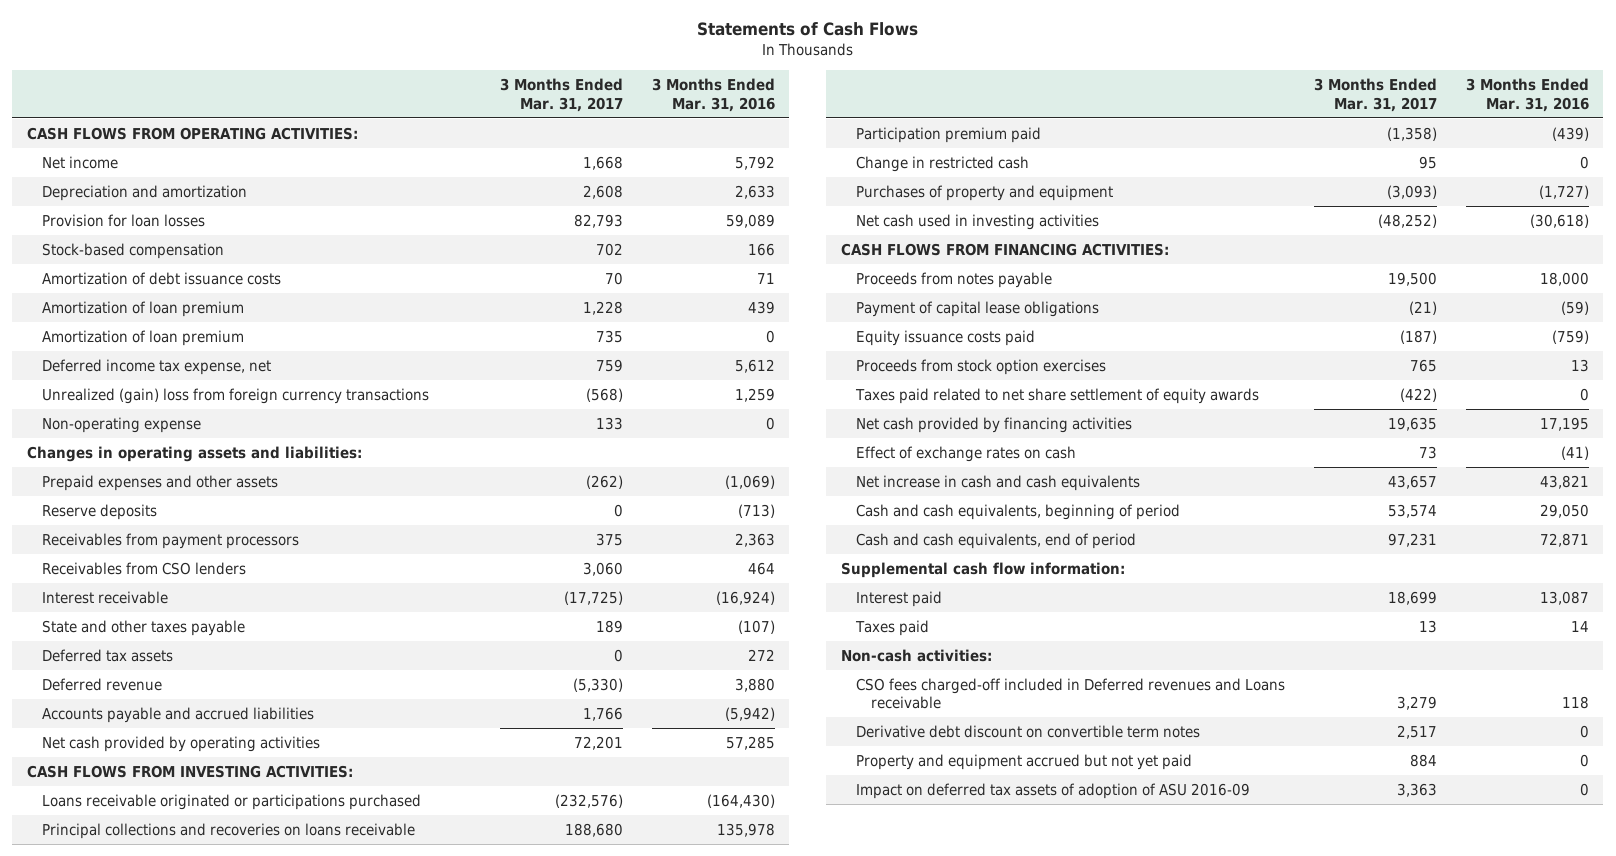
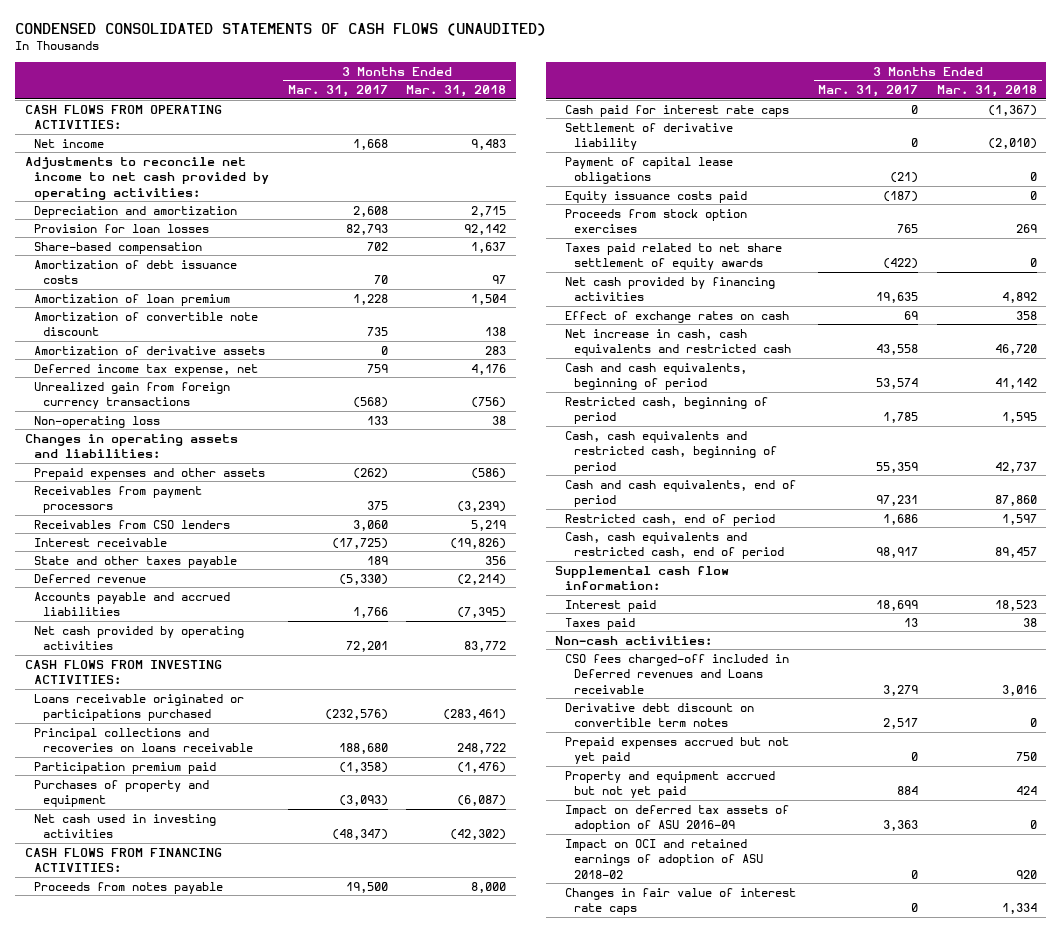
[696,22,918,37] Statements of Cash Flows -> [15,22,547,36] CONDENSED CONSOLIDATED STATEMENTS OF CASH FLOWS (UNAUDITED)
[651,77,775,112] 3 Months Ended Mar. 31, 2016 -> none
none -> [406,85,507,98] Mar. 31, 2018
none -> [24,156,270,200] Adjustments to reconcile net income to net cash provided by operating activities:
[41,242,224,259] Stock-based compensation -> [34,241,203,254] Share-based compensation
[41,329,244,346] Amortization of loan premium -> [34,311,259,337] Amortization of convertible note discount
none -> [34,345,266,355] Amortization of derivative assets
[41,387,429,404] Unrealized (gain) loss from foreign currency transactions -> [34,381,231,410] Unrealized gain from foreign currency transactions
[41,416,201,433] Non-operating expense -> [34,415,161,428] Non-operating loss
[41,503,157,520] Reserve deposits -> none
[41,648,173,662] Deferred tax assets -> none
[855,155,1029,172] Change in restricted cash -> none
[1377,213,1437,228] (48,252) -> [331,829,388,841] (48,347)
none -> [564,104,789,117] Cash paid for interest rate caps
none -> [564,122,733,151] Settlement of derivative liability
[1418,445,1437,459] 73 -> [904,310,919,320] 69
[855,474,1140,491] Net increase in cash and cash equivalents -> [564,328,792,357] Net increase in cash, cash equivalents and restricted cash
[1387,474,1437,489] 43,657 -> [876,344,919,356] 43,558
none -> [564,396,768,425] Restricted cash, beginning of period
none -> [564,430,778,474] Cash, cash equivalents and restricted cash, beginning of period
none -> [564,513,775,526] Restricted cash, end of period
none -> [564,531,785,560] Cash, cash equivalents and restricted cash, end of period
none -> [564,736,789,765] Prepaid expenses accrued but not yet paid
none -> [564,838,764,879] Impact on OCI and retained earnings of adoption of ASU 2018-02
none -> [564,887,796,916] Changes in fair value of interest rate caps

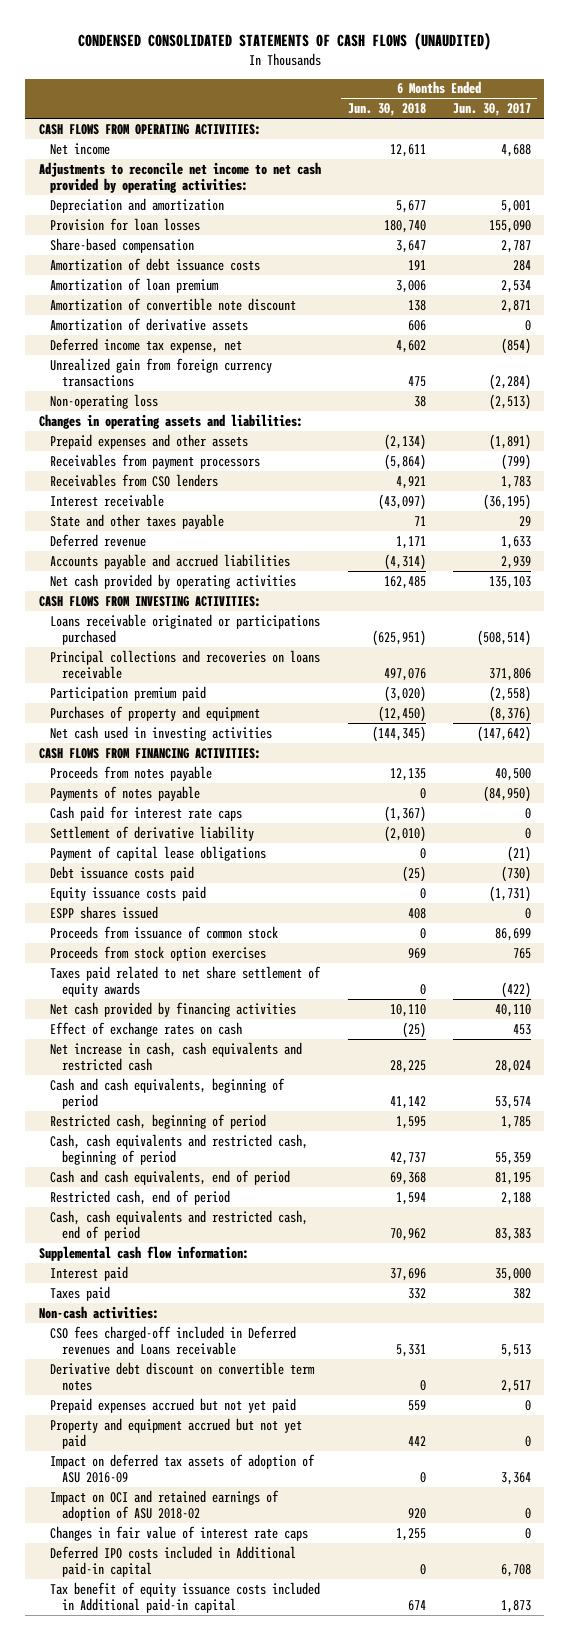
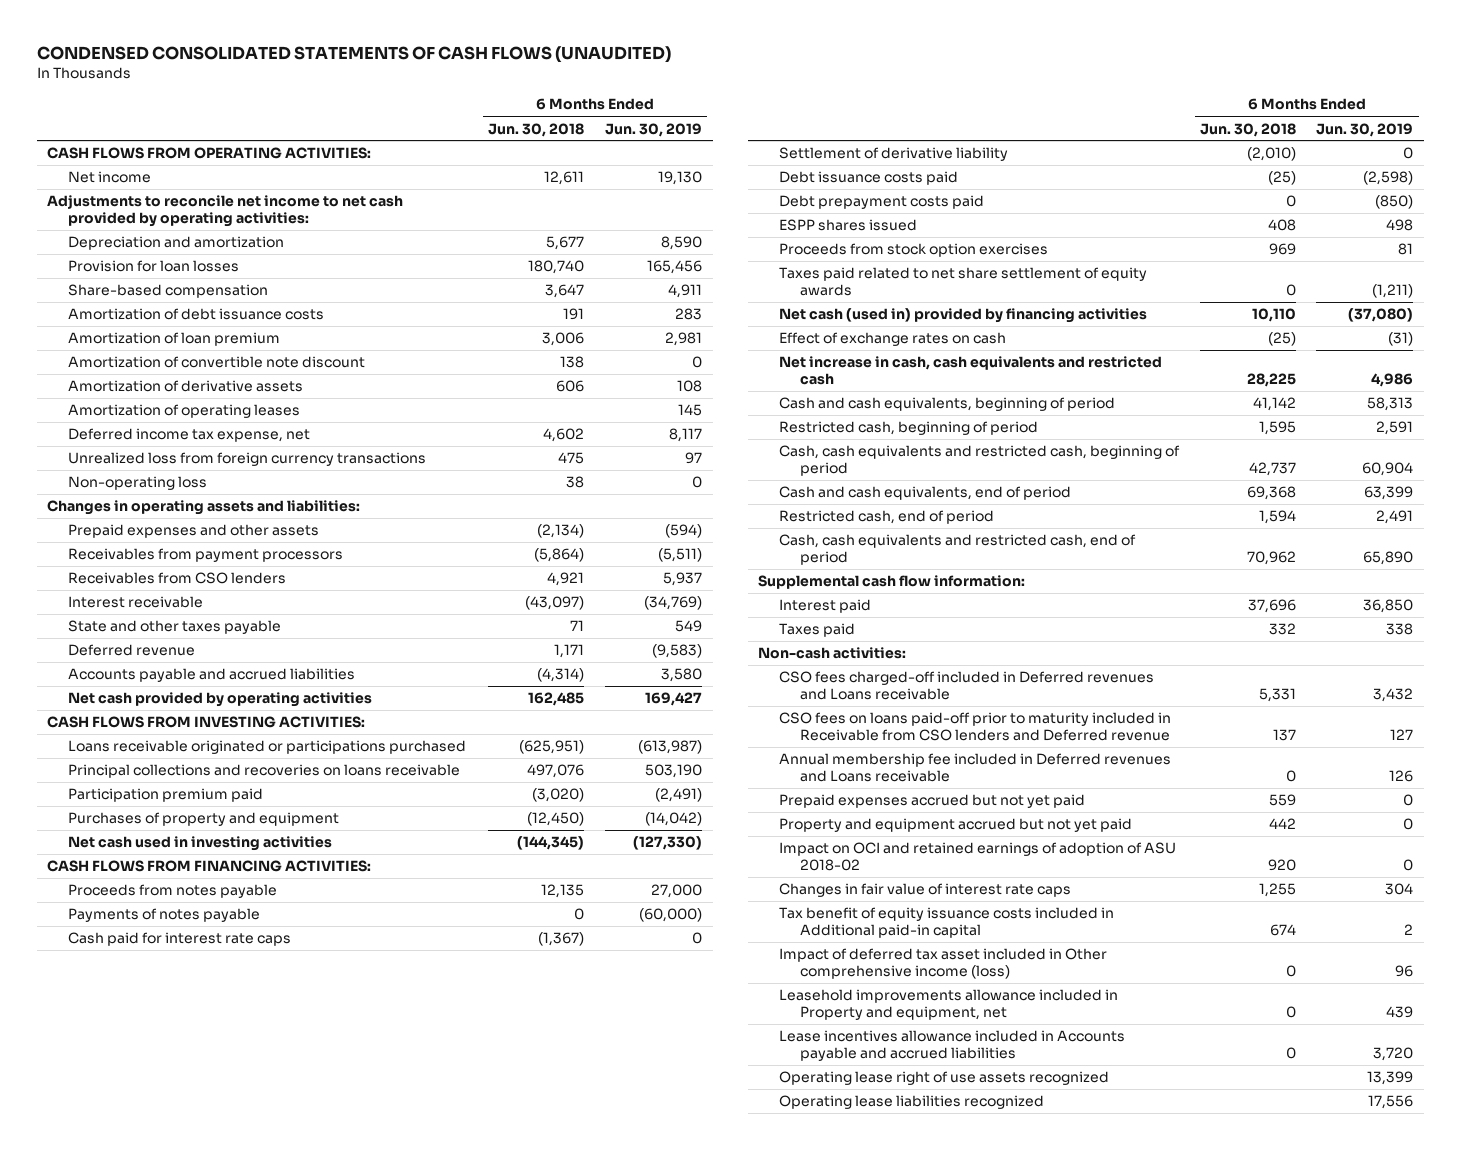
[452,103,531,117] Jun. 30, 2017 -> none
none -> [605,122,703,137] Jun. 30, 2019
none -> [67,404,300,419] Amortization of operating leases
[50,357,273,387] Unrealized gain from foreign currency transactions -> [67,452,426,467] Unrealized loss from foreign currency transactions
[50,845,267,861] Payment of capital lease obligations -> none
[50,885,207,901] Equity issuance costs paid -> none
none -> [778,195,984,210] Debt prepayment costs paid
[50,925,279,939] Proceeds from issuance of common stock -> none
[50,1001,297,1017] Net cash provided by financing activities -> [778,308,1147,324] Net cash (used in) provided by financing activities
[50,1361,316,1391] Derivative debt discount on convertible term notes -> none
none -> [778,712,1171,742] CSO fees on loans paid-off prior to maturity included in Receivable from CSO lenders and Deferred revenue
none -> [778,753,1171,783] Annual membership fee included in Deferred revenues and Loans receivable
[50,1453,316,1483] Impact on deferred tax assets of adoption of ASU 2016-09 -> none
[50,1545,297,1577] Deferred IPO costs included in Additional paid-in capital -> none
none -> [778,948,1107,980] Impact of deferred tax asset included in Other comprehensive income (loss)
none -> [778,989,1118,1021] Leasehold improvements allowance included in Property and equipment, net
none -> [778,1030,1125,1062] Lease incentives allowance included in Accounts payable and accrued liabilities
none -> [778,1071,1109,1086] Operating lease right of use assets recognized
none -> [778,1095,1044,1110] Operating lease liabilities recognized

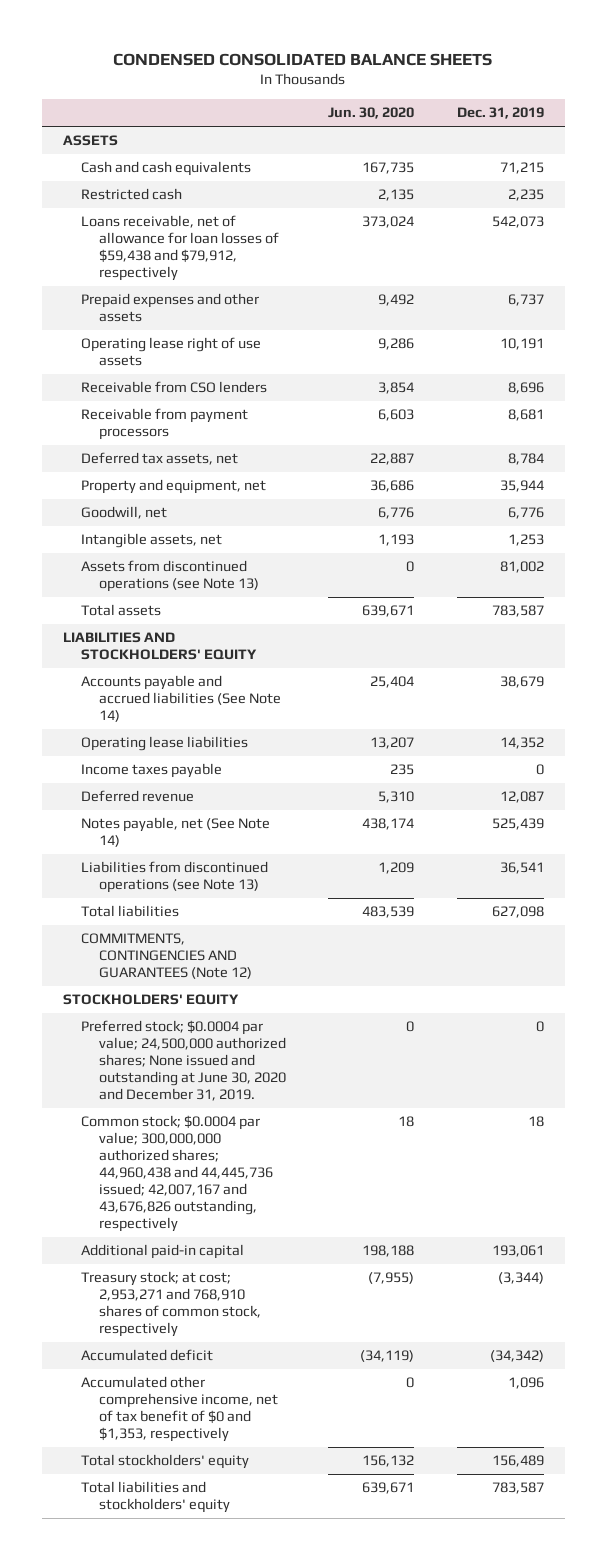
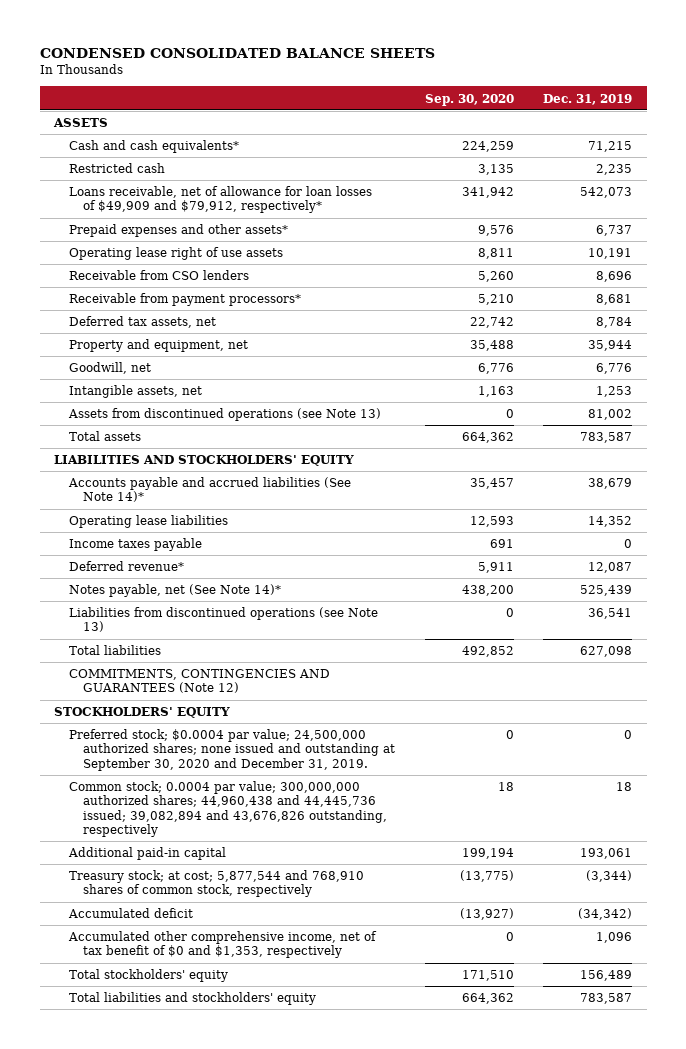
[328,107,415,120] Jun. 30, 2020 -> none
none -> [424,93,514,106] Sep. 30, 2020
[81,161,252,177] Cash and cash equivalents -> [68,140,239,154] Cash and cash equivalents*
[81,215,280,282] Loans receivable, net of allowance for loan losses of $59,438 and $79,912, respectively -> [68,186,372,214] Loans receivable, net of allowance for loan losses of $49,909 and $79,912, respectively*
[81,293,260,323] Prepaid expenses and other assets -> [68,224,288,238] Prepaid expenses and other assets*
[81,408,249,441] Receivable from payment processors -> [68,293,301,307] Receivable from payment processors*
[81,675,282,723] Accounts payable and accrued liabilities (See Note 14) -> [67,477,351,503] Accounts payable and accrued liabilities (See Note 14)*
[81,790,195,803] Deferred revenue -> [68,561,184,572] Deferred revenue*
[81,817,271,848] Notes payable, net (See Note 14) -> [68,584,281,598] Notes payable, net (See Note 14)*
[81,1020,287,1102] Preferred stock; $0.0004 par value; 24,500,000 authorized shares; None issued and outstanding at June 30, 2020 and December 31, 2019. -> [68,729,396,771] Preferred stock; $0.0004 par value; 24,500,000 authorized shares; none issued and outstanding at September 30, 2020 and December 31, 2019.
[81,1115,274,1233] Common stock; $0.0004 par value; 300,000,000 authorized shares; 44,960,438 and 44,445,736 issued; 42,007,167 and 43,676,826 outstanding, respectively -> [68,781,388,837] Common stock; 0.0004 par value; 300,000,000 authorized shares; 44,960,438 and 44,445,736 issued; 39,082,894 and 43,676,826 outstanding, respectively
[81,1271,262,1338] Treasury stock; at cost; 2,953,271 and 768,910 shares of common stock, respectively -> [68,870,364,898] Treasury stock; at cost; 5,877,544 and 768,910 shares of common stock, respectively

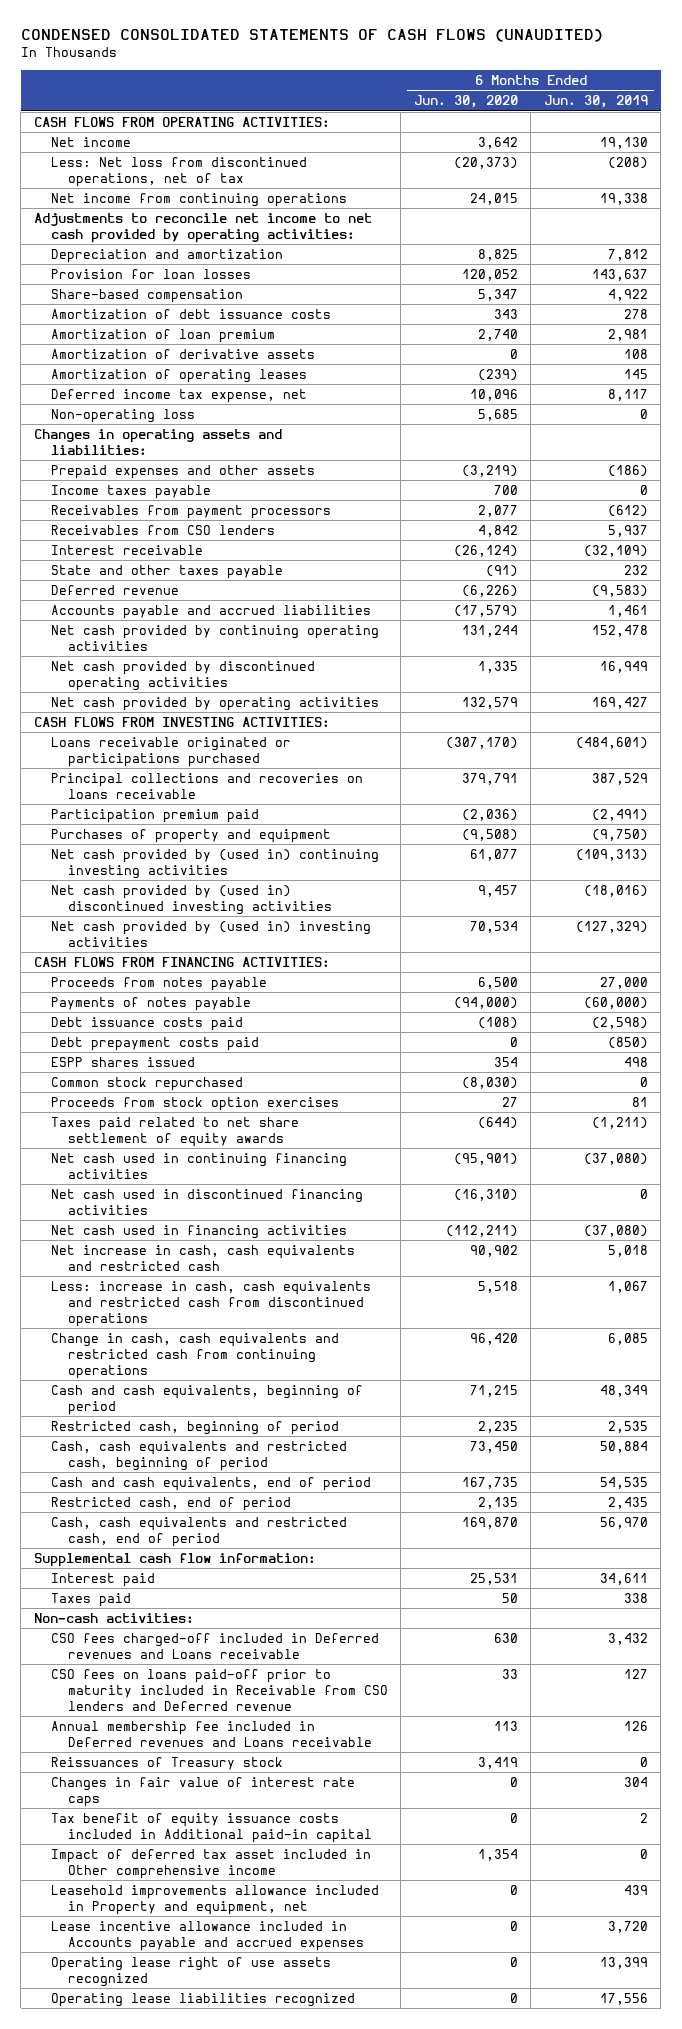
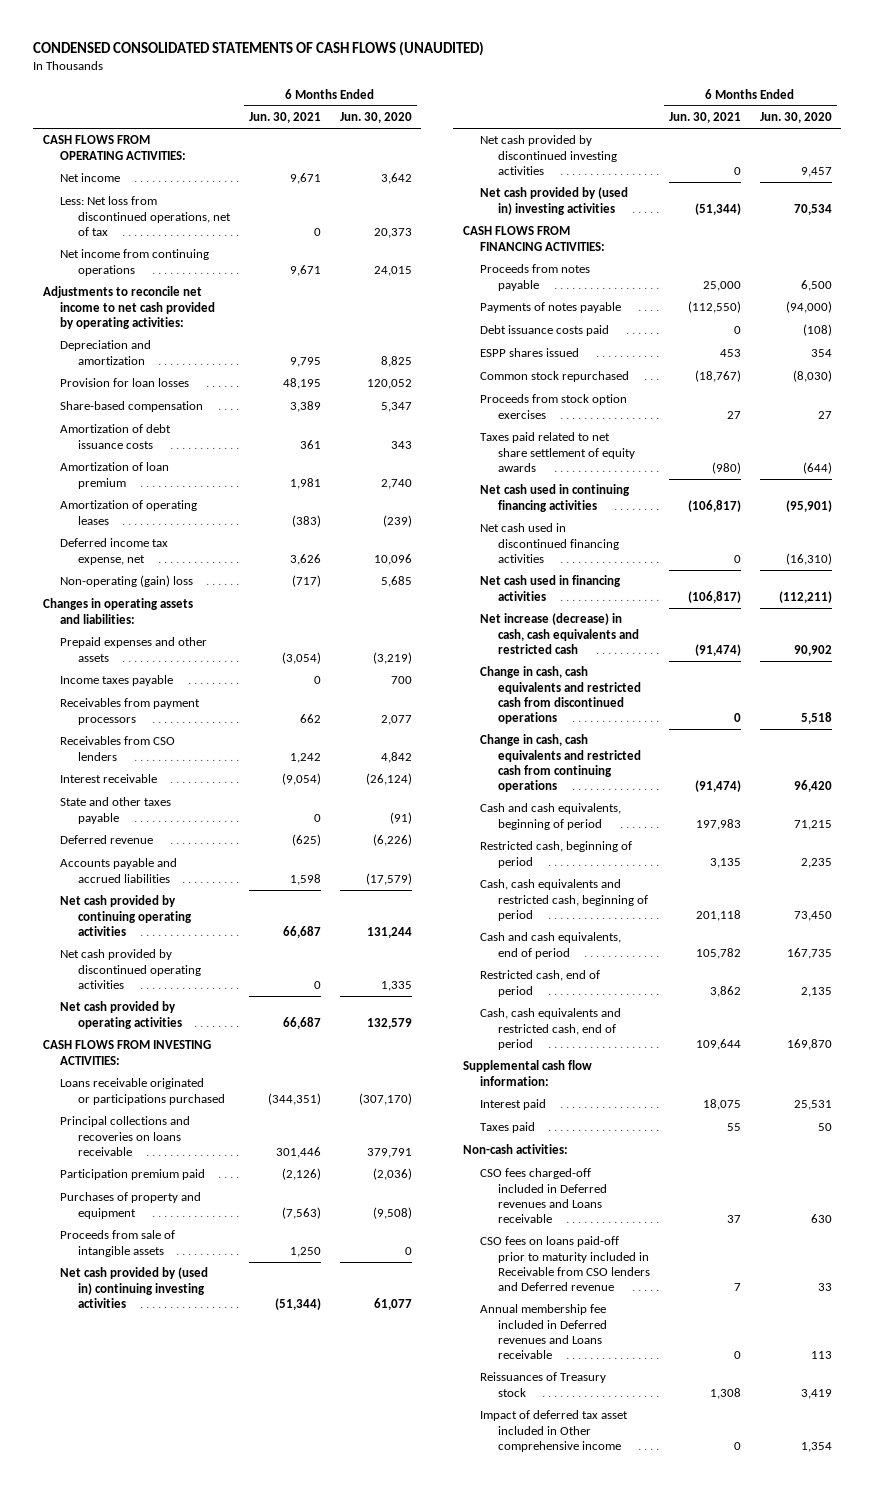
[543,95,648,109] Jun. 30, 2019 -> none
none -> [248,112,321,124] Jun. 30, 2021
[453,156,518,169] (20,373) -> [373,227,412,238] 20,373
[50,348,315,359] Amortization of derivative assets -> none
[50,408,195,423] Non-operating loss -> [60,575,194,588] Non-operating (gain) loss
none -> [60,1230,176,1257] Proceeds from sale of intangible assets
[50,884,332,915] Net cash provided by (used in) discontinued investing activities -> [480,135,617,175] Net cash provided by discontinued investing activities
[50,1036,259,1051] Debt prepayment costs paid -> none
[50,1244,355,1271] Net increase in cash, cash equivalents and restricted cash -> [480,613,639,654] Net increase (decrease) in cash, cash equivalents and restricted cash
[50,1280,371,1328] Less: increase in cash, cash equivalents and restricted cash from discontinued operations -> [480,666,641,725] Change in cash, cash equivalents and restricted cash from discontinued operations
[50,1776,355,1807] Changes in fair value of interest rate caps -> none
[50,1812,372,1843] Tax benefit of equity issuance costs included in Additional paid-in capital -> none
[50,1884,379,1915] Leasehold improvements allowance included in Property and equipment, net -> none
[50,1920,364,1951] Lease incentive allowance included in Accounts payable and accrued expenses -> none
[50,1956,331,1987] Operating lease right of use assets recognized -> none
[50,1992,355,2007] Operating lease liabilities recognized -> none

